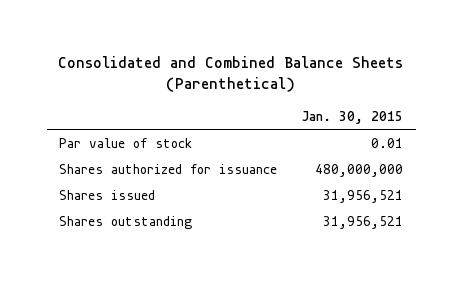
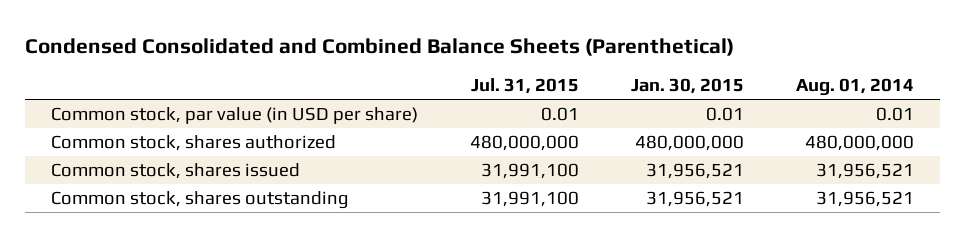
[58,56,404,93] Consolidated and Combined Balance Sheets (Parenthetical) -> [24,38,734,57] Condensed Consolidated and Combined Balance Sheets (Parenthetical)
none -> [470,78,579,95] Jul. 31, 2015
none -> [796,78,915,97] Aug. 01, 2014
[59,137,193,148] Par value of stock -> [50,106,418,124] Common stock, par value (in USD per share)
[59,163,278,174] Shares authorized for issuance -> [50,134,336,151] Common stock, shares authorized
[59,189,156,200] Shares issued -> [50,162,300,179] Common stock, shares issued
[59,215,193,229] Shares outstanding -> [50,190,349,209] Common stock, shares outstanding

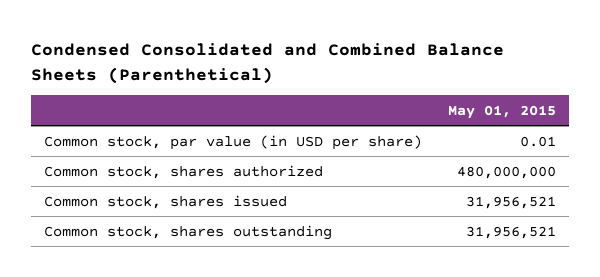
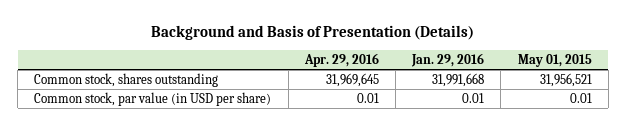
[30,43,504,84] Condensed Consolidated and Combined Balance Sheets (Parenthetical) -> [151,25,475,41] Background and Basis of Presentation (Details)
none -> [303,52,379,67] Apr. 29, 2016
none -> [411,52,485,67] Jan. 29, 2016
[44,164,324,179] Common stock, shares authorized -> none
[44,194,288,209] Common stock, shares issued -> none
[44,134,423,150] Common stock, par value (in USD per share) -> [34,91,272,106] Common stock, par value (in USD per share)

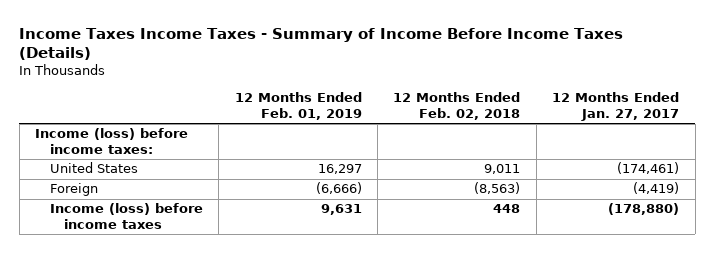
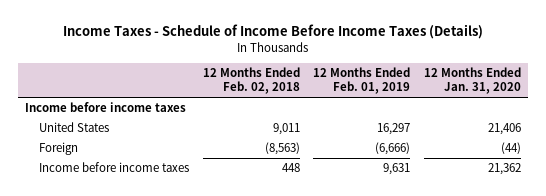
[19,27,624,61] Income Taxes Income Taxes - Summary of Income Before Income Taxes (Details) -> [63,24,484,40] Income Taxes - Schedule of Income Before Income Taxes (Details)
[552,92,680,122] 12 Months Ended Jan. 27, 2017 -> none
none -> [423,67,521,95] 12 Months Ended Jan. 31, 2020
[35,128,189,155] Income (loss) before income taxes: -> [25,102,187,113] Income before income taxes
[49,203,203,230] Income (loss) before income taxes -> [39,162,190,173] Income before income taxes

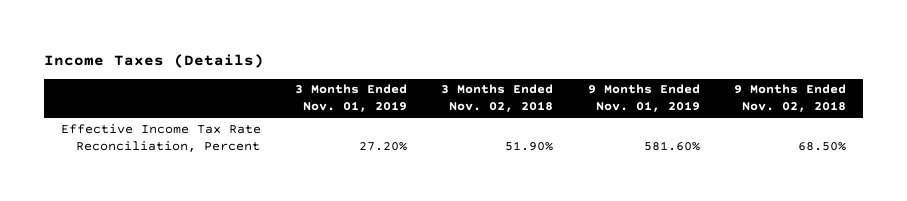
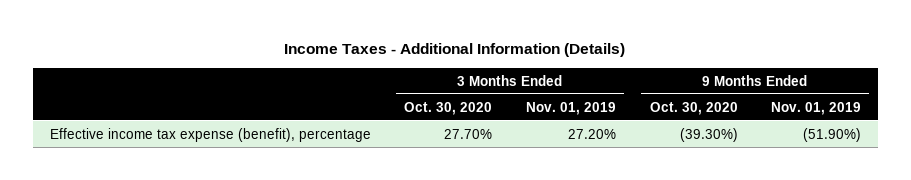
[43,53,264,68] Income Taxes (Details) -> [284,43,626,58] Income Taxes - Additional Information (Details)
[441,84,554,113] 3 Months Ended Nov. 02, 2018 -> none
[734,84,847,113] 9 Months Ended Nov. 02, 2018 -> none
none -> [404,101,493,115] Oct. 30, 2020
none -> [649,101,738,115] Oct. 30, 2020
[60,123,261,152] Effective Income Tax Rate Reconciliation, Percent -> [49,127,371,142] Effective income tax expense (benefit), percentage
[643,140,700,151] 581.60% -> [803,127,862,142] (51.90%)

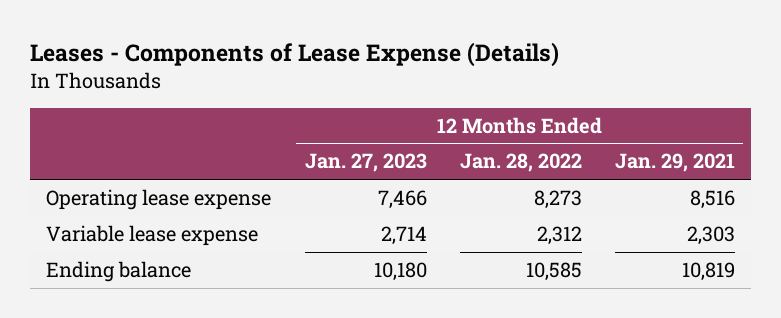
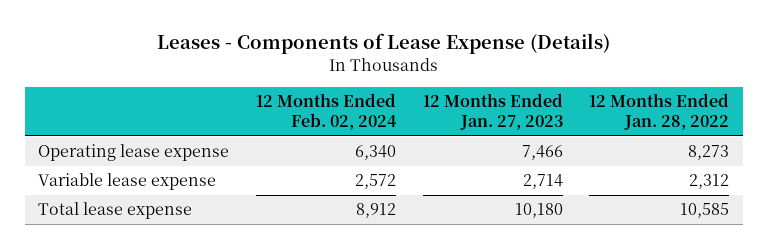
[614,153,735,173] Jan. 29, 2021 -> none
none -> [255,92,397,131] 12 Months Ended Feb. 02, 2024
[46,261,192,283] Ending balance -> [38,202,193,220] Total lease expense

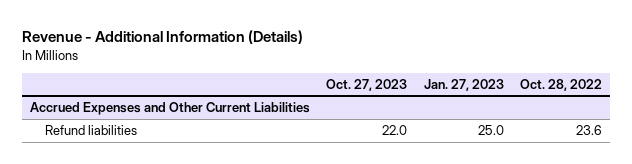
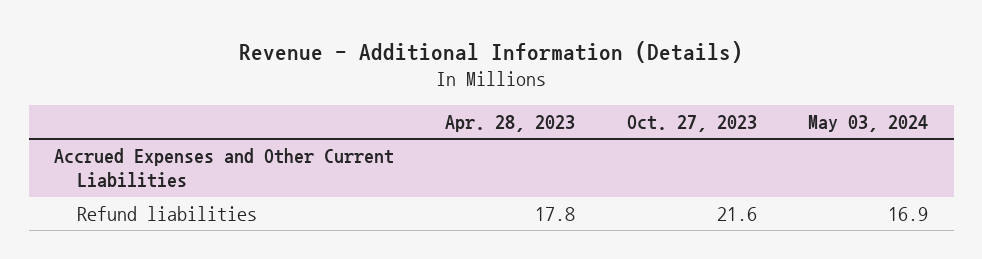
[423,78,504,91] Jan. 27, 2023 -> none
[519,78,602,91] Oct. 28, 2022 -> none
none -> [445,114,576,132] Apr. 28, 2023
none -> [807,114,928,132] May 03, 2024
[382,125,408,136] 22.0 -> [716,206,757,221] 21.6

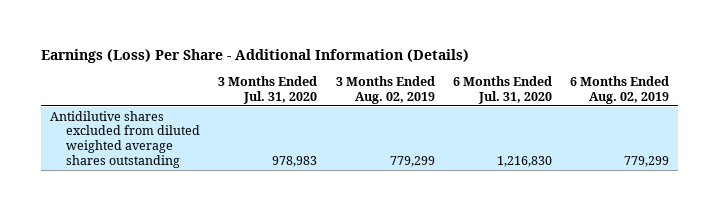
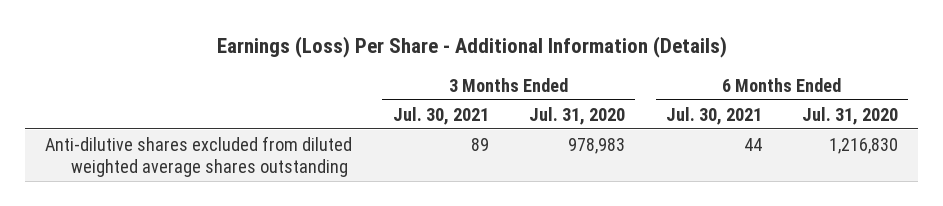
[335,76,435,104] 3 Months Ended Aug. 02, 2019 -> none
[570,76,670,104] 6 Months Ended Aug. 02, 2019 -> none
none -> [392,106,489,125] Jul. 30, 2021
none -> [665,106,762,125] Jul. 30, 2021
[50,110,200,168] Antidilutive shares excluded from diluted weighted average shares outstanding -> [45,135,353,177] Anti-dilutive shares excluded from diluted weighted average shares outstanding

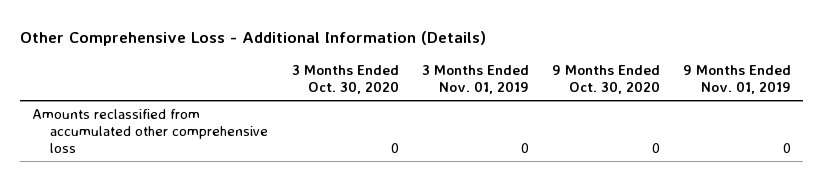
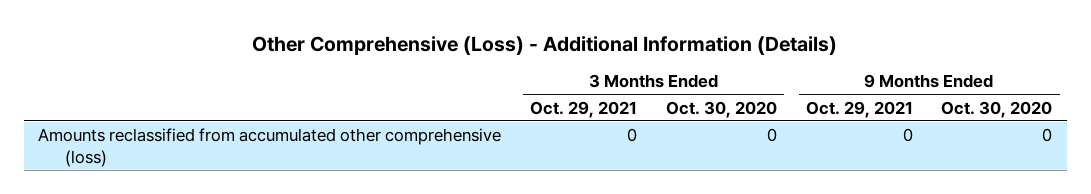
[20,30,487,46] Other Comprehensive Loss - Additional Information (Details) -> [252,35,838,55] Other Comprehensive (Loss) - Additional Information (Details)
[421,65,529,95] 3 Months Ended Nov. 01, 2019 -> none
[683,65,792,95] 9 Months Ended Nov. 01, 2019 -> none
none -> [530,100,638,118] Oct. 29, 2021
none -> [805,100,913,118] Oct. 29, 2021
[31,108,269,154] Amounts reclassified from accumulated other comprehensive loss -> [38,128,502,167] Amounts reclassified from accumulated other comprehensive (loss)

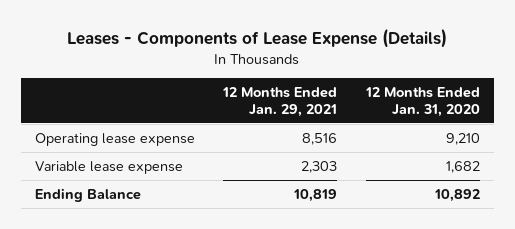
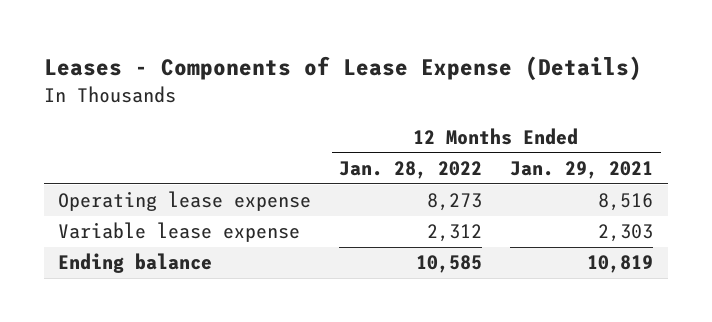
[364,86,480,117] 12 Months Ended Jan. 31, 2020 -> none
none -> [339,161,483,180] Jan. 28, 2022
[35,187,142,202] Ending Balance -> [58,253,213,274] Ending balance

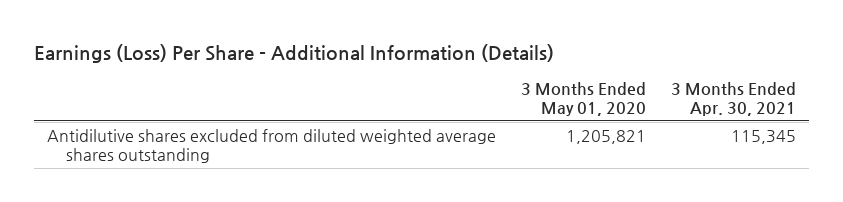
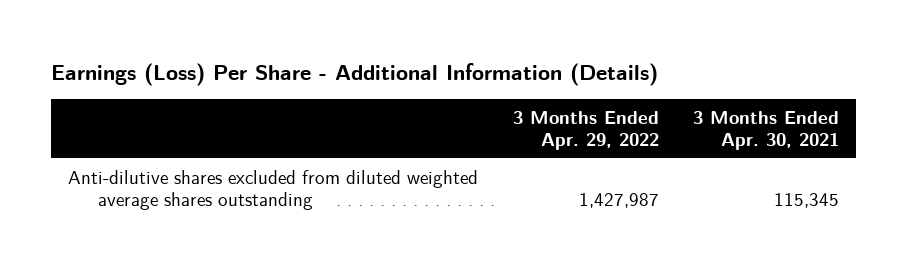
[520,81,646,116] 3 Months Ended May 01, 2020 -> none
none -> [512,110,659,151] 3 Months Ended Apr. 29, 2022
[46,129,496,164] Antidilutive shares excluded from diluted weighted average shares outstanding -> [68,169,479,211] Anti-dilutive shares excluded from diluted weighted average shares outstanding

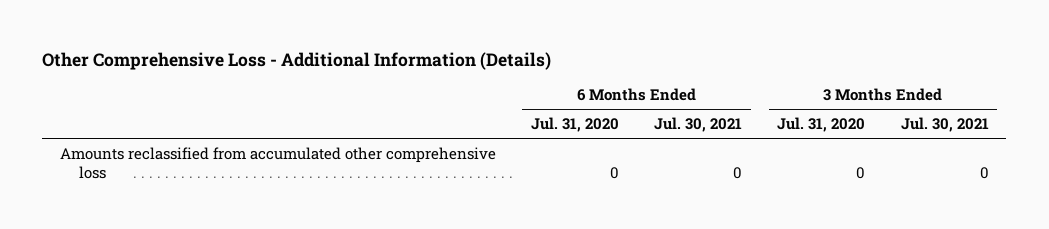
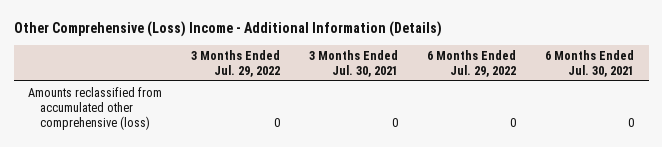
[42,51,552,70] Other Comprehensive Loss - Additional Information (Details) -> [13,20,442,37] Other Comprehensive (Loss) Income - Additional Information (Details)
[531,117,620,133] Jul. 31, 2020 -> none
[777,117,866,133] Jul. 31, 2020 -> none
none -> [191,49,281,77] 3 Months Ended Jul. 29, 2022
none -> [427,49,517,77] 6 Months Ended Jul. 29, 2022
[59,146,496,179] Amounts reclassified from accumulated other comprehensive loss -> [28,86,163,130] Amounts reclassified from accumulated other comprehensive (loss)

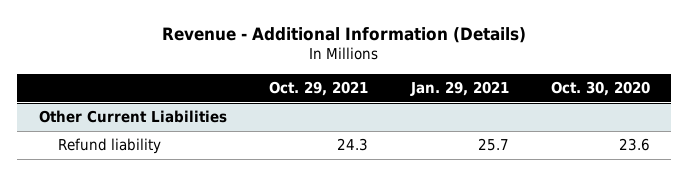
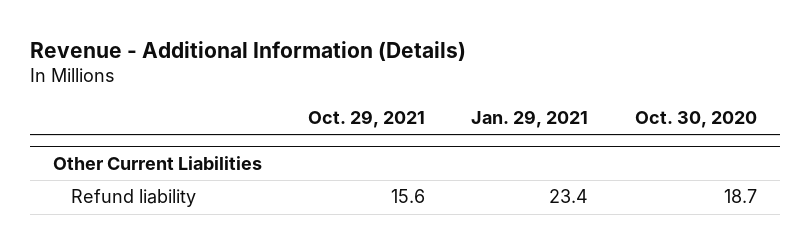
[337,138,369,152] 24.3 -> [391,189,426,204] 15.6
[477,138,509,152] 25.7 -> [549,189,589,204] 23.4
[619,138,651,152] 23.6 -> [723,189,757,204] 18.7

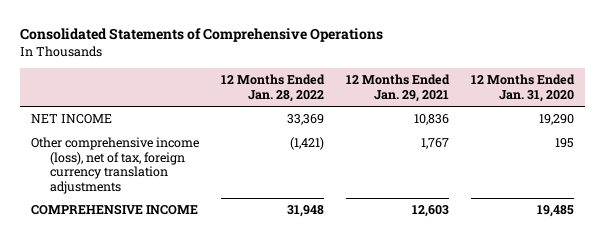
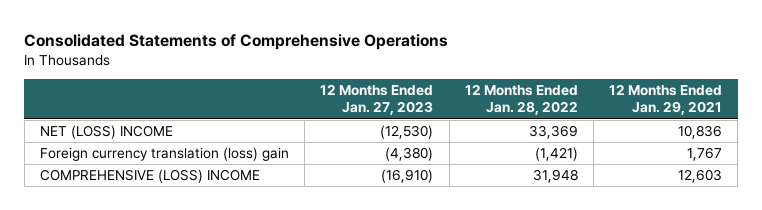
[471,74,576,102] 12 Months Ended Jan. 31, 2020 -> none
none -> [320,83,434,116] 12 Months Ended Jan. 27, 2023
[30,114,112,125] NET INCOME -> [39,125,173,140] NET (LOSS) INCOME
[30,137,199,194] Other comprehensive income (loss), net of tax, foreign currency translation adjustments -> [39,147,289,162] Foreign currency translation (loss) gain
[30,204,198,216] COMPREHENSIVE INCOME -> [39,169,260,184] COMPREHENSIVE (LOSS) INCOME

